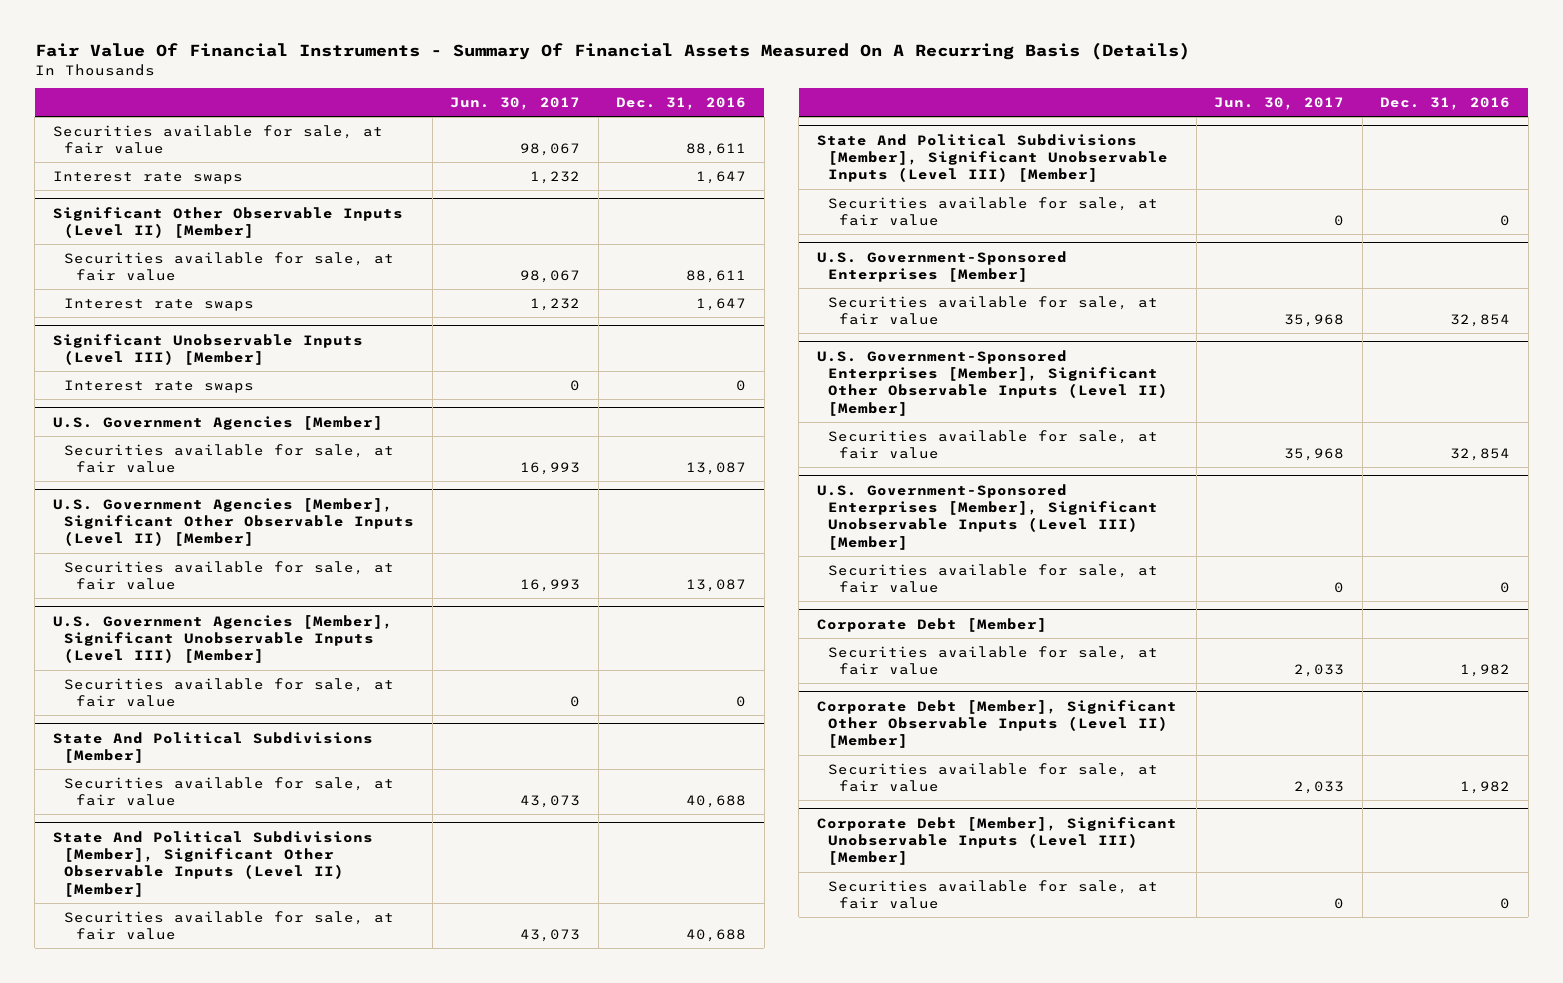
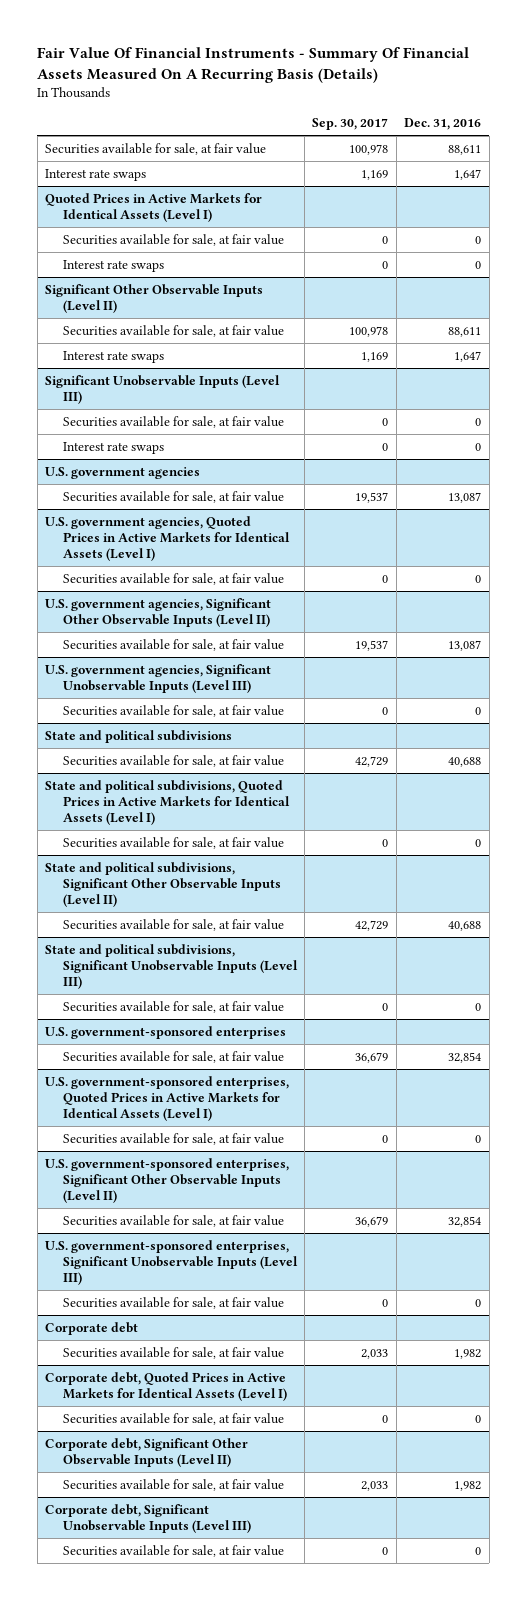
[450,97,581,111] Jun. 30, 2017 -> none
none -> [312,118,389,131] Sep. 30, 2017
none -> [45,192,263,222] Quoted Prices in Active Markets for Identical Assets (Level I)
none -> [62,233,284,246] Securities available for sale, at fair value
none -> [62,259,164,272] Interest rate swaps
[52,206,403,238] Significant Other Observable Inputs (Level II) [Member] -> [45,283,264,313] Significant Other Observable Inputs (Level II)
[52,333,363,365] Significant Unobservable Inputs (Level III) [Member] -> [45,374,281,404] Significant Unobservable Inputs (Level III)
none -> [62,415,284,428] Securities available for sale, at fair value
[52,415,383,430] U.S. Government Agencies [Member] -> [45,466,201,479] U.S. government agencies
none -> [45,515,290,562] U.S. government agencies, Quoted Prices in Active Markets for Identical Assets (Level I)
none -> [62,572,284,585] Securities available for sale, at fair value
[52,497,415,547] U.S. Government Agencies [Member], Significant Other Observable Inputs (Level II) [Member] -> [45,597,272,627] U.S. government agencies, Significant Other Observable Inputs (Level II)
[52,614,393,664] U.S. Government Agencies [Member], Significant Unobservable Inputs (Level III) [Member] -> [45,663,272,693] U.S. government agencies, Significant Unobservable Inputs (Level III)
[52,731,373,763] State And Political Subdivisions [Member] -> [45,729,233,743] State and political subdivisions
none -> [45,779,290,826] State and political subdivisions, Quoted Prices in Active Markets for Identical Assets (Level I)
none -> [62,836,284,849] Securities available for sale, at fair value
[52,830,373,897] State And Political Subdivisions [Member], Significant Other Observable Inputs (Level II) [Member] -> [45,861,281,908] State and political subdivisions, Significant Other Observable Inputs (Level II)
[816,133,1168,183] State And Political Subdivisions [Member], Significant Unobservable Inputs (Level III) [Member] -> [45,943,298,990] State and political subdivisions, Significant Unobservable Inputs (Level III)
[816,250,1067,282] U.S. Government-Sponsored Enterprises [Member] -> [45,1025,287,1039] U.S. government-sponsored enterprises
none -> [45,1075,290,1122] U.S. government-sponsored enterprises, Quoted Prices in Active Markets for Identical Assets (Level I)
none -> [62,1132,284,1145] Securities available for sale, at fair value
[816,349,1168,416] U.S. Government-Sponsored Enterprises [Member], Significant Other Observable Inputs (Level II) [Member] -> [45,1157,290,1204] U.S. government-sponsored enterprises, Significant Other Observable Inputs (Level II)
[816,483,1158,550] U.S. Government-Sponsored Enterprises [Member], Significant Unobservable Inputs (Level III) [Member] -> [45,1239,298,1286] U.S. government-sponsored enterprises, Significant Unobservable Inputs (Level III)
[816,617,1047,632] Corporate Debt [Member] -> [45,1321,139,1335] Corporate debt
none -> [45,1371,287,1401] Corporate debt, Quoted Prices in Active Markets for Identical Assets (Level I)
none -> [62,1412,284,1425] Securities available for sale, at fair value
[816,699,1177,749] Corporate Debt [Member], Significant Other Observable Inputs (Level II) [Member] -> [45,1437,249,1467] Corporate debt, Significant Other Observable Inputs (Level II)
[816,816,1177,866] Corporate Debt [Member], Significant Unobservable Inputs (Level III) [Member] -> [45,1503,251,1533] Corporate debt, Significant Unobservable Inputs (Level III)

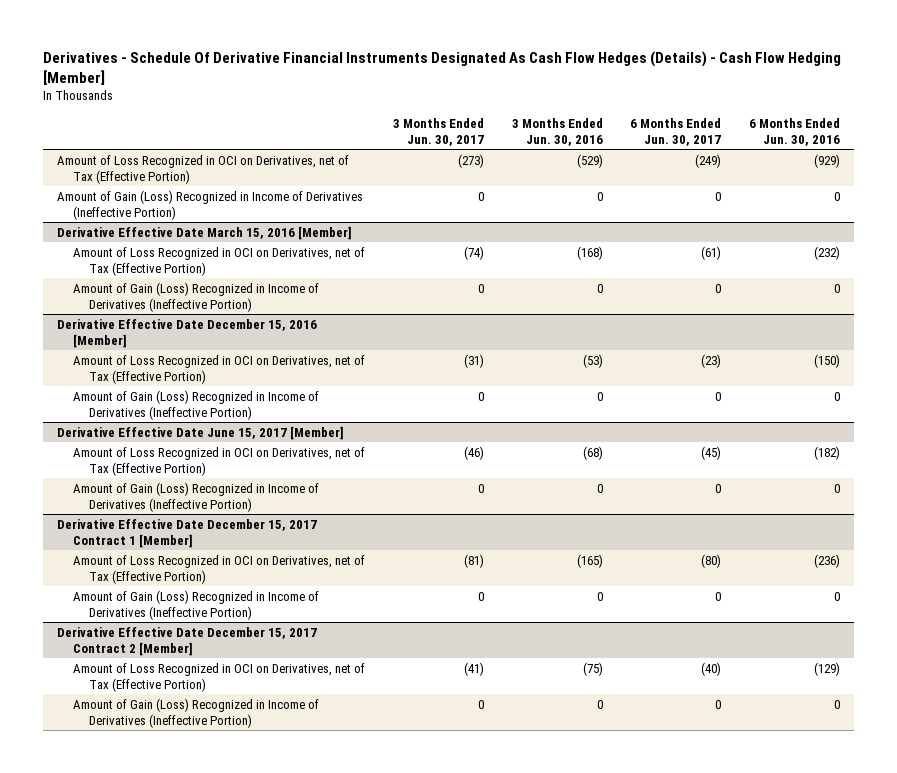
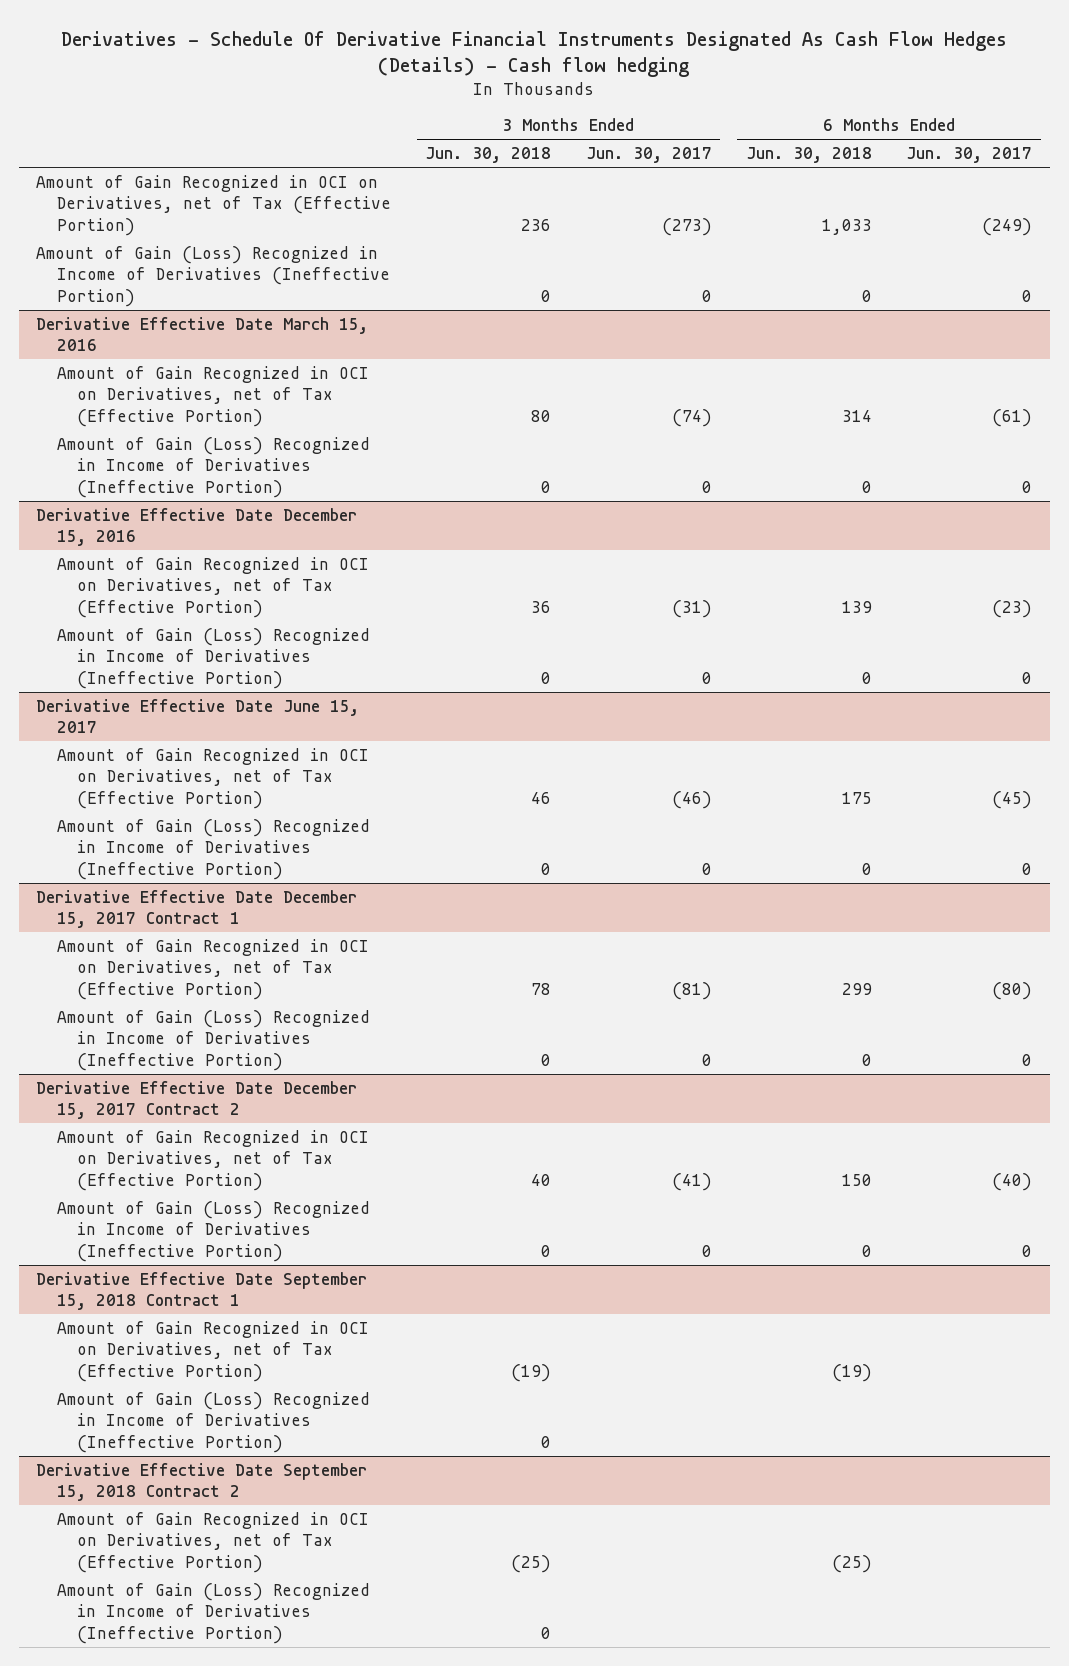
[42,50,841,85] Derivatives - Schedule Of Derivative Financial Instruments Designated As Cash Flow Hedges (Details) - Cash Flow Hedging [Member] -> [61,30,1008,77] Derivatives - Schedule Of Derivative Financial Instruments Designated As Cash Flow Hedges (Details) - Cash flow hedging
[511,117,603,147] 3 Months Ended Jun. 30, 2016 -> none
[749,117,841,147] 6 Months Ended Jun. 30, 2016 -> none
none -> [425,147,552,164] Jun. 30, 2018
none -> [745,147,872,164] Jun. 30, 2018
[56,154,349,184] Amount of Loss Recognized in OCI on Derivatives, net of Tax (Effective Portion) -> [36,174,391,236] Amount of Gain Recognized in OCI on Derivatives, net of Tax (Effective Portion)
[56,225,352,240] Derivative Effective Date March 15, 2016 [Member] -> [36,316,369,352] Derivative Effective Date March 15, 2016
[72,246,365,276] Amount of Loss Recognized in OCI on Derivatives, net of Tax (Effective Portion) -> [56,365,369,427] Amount of Gain Recognized in OCI on Derivatives, net of Tax (Effective Portion)
[56,318,317,348] Derivative Effective Date December 15, 2016 [Member] -> [36,507,358,547] Derivative Effective Date December 15, 2016
[72,354,365,384] Amount of Loss Recognized in OCI on Derivatives, net of Tax (Effective Portion) -> [56,556,369,618] Amount of Gain Recognized in OCI on Derivatives, net of Tax (Effective Portion)
[56,425,344,440] Derivative Effective Date June 15, 2017 [Member] -> [36,698,360,734] Derivative Effective Date June 15, 2017
[72,446,365,476] Amount of Loss Recognized in OCI on Derivatives, net of Tax (Effective Portion) -> [56,747,369,809] Amount of Gain Recognized in OCI on Derivatives, net of Tax (Effective Portion)
[56,518,317,548] Derivative Effective Date December 15, 2017 Contract 1 [Member] -> [36,889,358,929] Derivative Effective Date December 15, 2017 Contract 1
[72,554,365,584] Amount of Loss Recognized in OCI on Derivatives, net of Tax (Effective Portion) -> [56,938,369,1000] Amount of Gain Recognized in OCI on Derivatives, net of Tax (Effective Portion)
[56,626,317,656] Derivative Effective Date December 15, 2017 Contract 2 [Member] -> [36,1080,358,1120] Derivative Effective Date December 15, 2017 Contract 2
[72,662,365,692] Amount of Loss Recognized in OCI on Derivatives, net of Tax (Effective Portion) -> [56,1129,369,1191] Amount of Gain Recognized in OCI on Derivatives, net of Tax (Effective Portion)
none -> [36,1271,368,1311] Derivative Effective Date September 15, 2018 Contract 1
none -> [56,1320,369,1382] Amount of Gain Recognized in OCI on Derivatives, net of Tax (Effective Portion)
none -> [56,1391,370,1453] Amount of Gain (Loss) Recognized in Income of Derivatives (Ineffective Portion)
none -> [36,1462,368,1502] Derivative Effective Date September 15, 2018 Contract 2
none -> [56,1511,369,1573] Amount of Gain Recognized in OCI on Derivatives, net of Tax (Effective Portion)
none -> [56,1582,370,1644] Amount of Gain (Loss) Recognized in Income of Derivatives (Ineffective Portion)

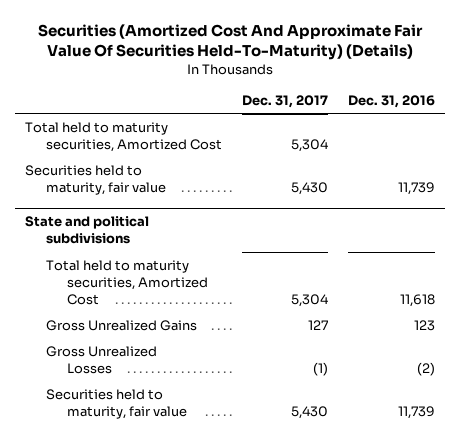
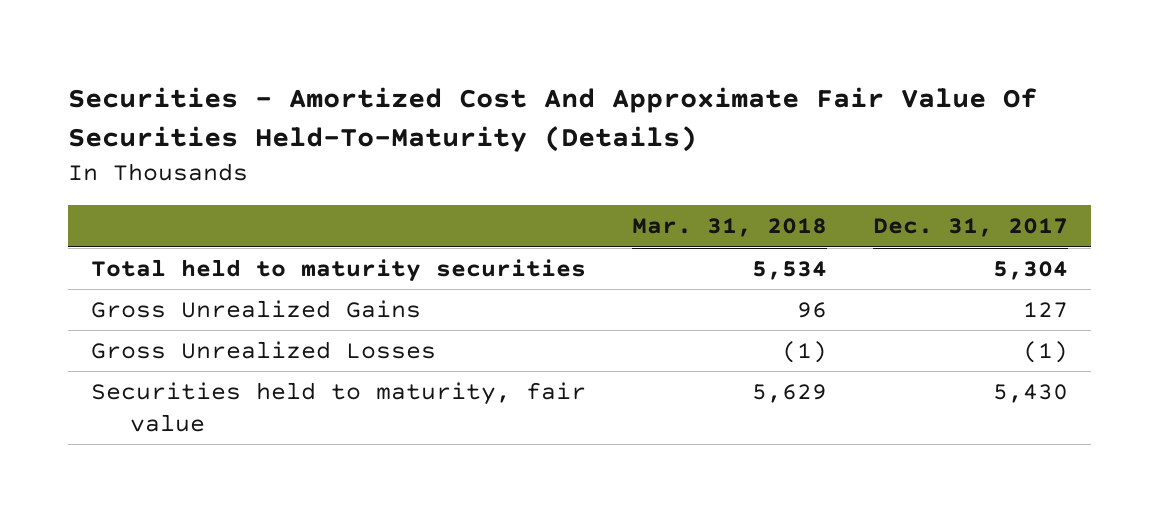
[38,23,424,61] Securities (Amortized Cost And Approximate Fair Value Of Securities Held-To-Maturity) (Details) -> [67,86,1037,153] Securities - Amortized Cost And Approximate Fair Value Of Securities Held-To-Maturity (Details)
[348,94,436,108] Dec. 31, 2016 -> none
none -> [631,218,827,238] Mar. 31, 2018
[25,164,167,195] Securities held to maturity, fair value -> none
[25,216,150,245] State and political subdivisions -> none
[46,259,209,306] Total held to maturity securities, Amortized Cost -> none
[25,121,223,152] Total held to maturity securities, Amortized Cost -> [90,259,586,283] Total held to maturity securities

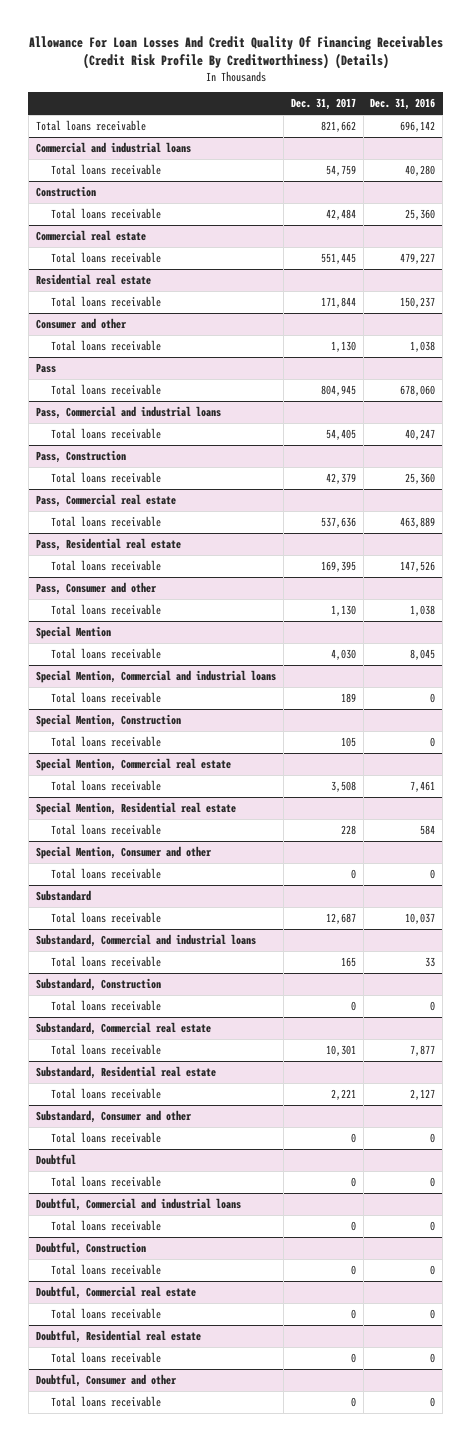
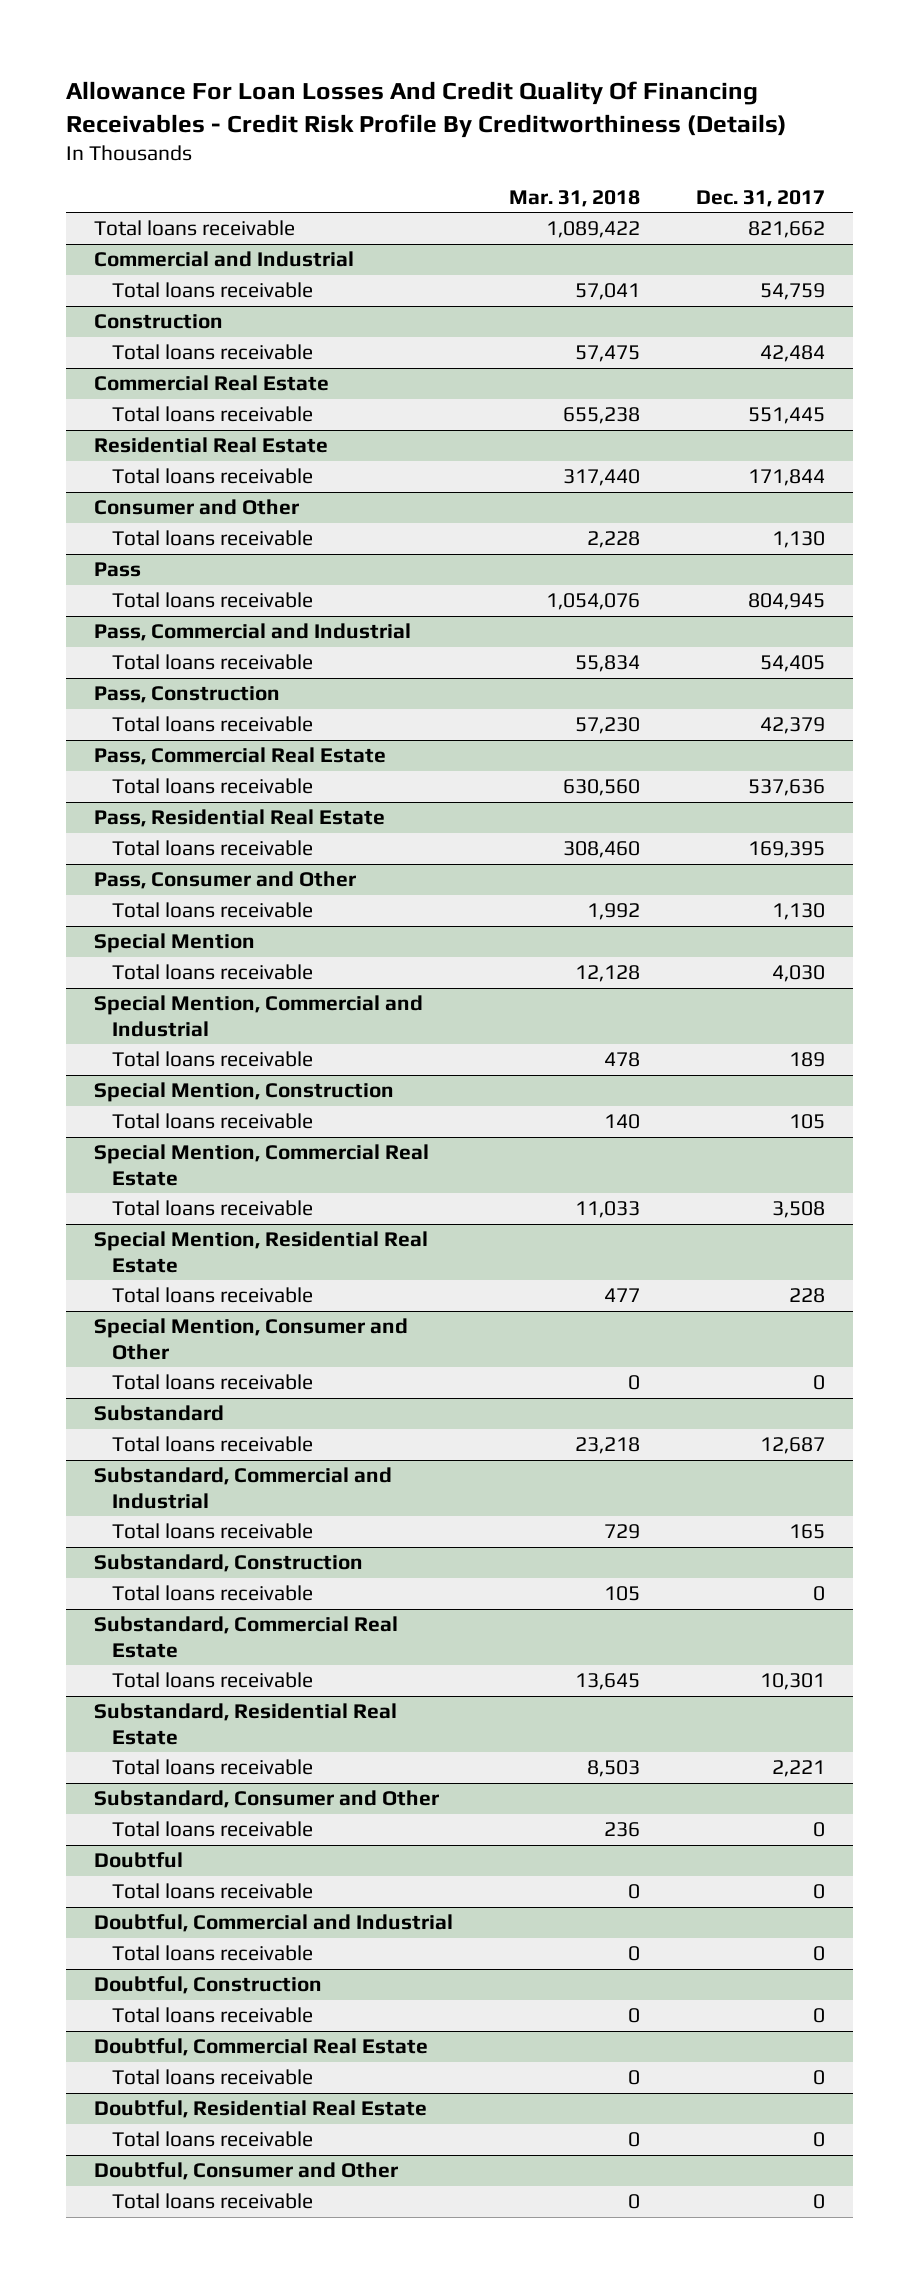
[28,35,443,69] Allowance For Loan Losses And Credit Quality Of Financing Receivables (Credit Risk Profile By Creditworthiness) (Details) -> [65,80,787,138] Allowance For Loan Losses And Credit Quality Of Financing Receivables - Credit Risk Profile By Creditworthiness (Details)
[370,98,436,111] Dec. 31, 2016 -> none
none -> [509,189,641,207] Mar. 31, 2018
[35,141,191,153] Commercial and industrial loans -> [93,251,354,268] Commercial and Industrial
[35,229,146,241] Commercial real estate -> [93,375,329,392] Commercial Real Estate
[35,273,151,285] Residential real estate -> [93,437,328,454] Residential Real Estate
[35,317,127,329] Consumer and other -> [93,499,299,516] Consumer and Other
[35,405,221,419] Pass, Commercial and industrial loans -> [93,623,411,642] Pass, Commercial and Industrial
[35,493,176,507] Pass, Commercial real estate -> [93,747,386,766] Pass, Commercial Real Estate
[35,537,181,551] Pass, Residential real estate -> [93,809,385,828] Pass, Residential Real Estate
[35,581,157,595] Pass, Consumer and other -> [93,871,356,890] Pass, Consumer and Other
[35,669,276,683] Special Mention, Commercial and industrial loans -> [93,995,423,1037] Special Mention, Commercial and Industrial
[35,757,231,771] Special Mention, Commercial real estate -> [93,1144,429,1186] Special Mention, Commercial Real Estate
[35,801,236,815] Special Mention, Residential real estate -> [93,1231,428,1273] Special Mention, Residential Real Estate
[35,845,212,859] Special Mention, Consumer and other -> [93,1318,408,1360] Special Mention, Consumer and Other
[35,933,256,947] Substandard, Commercial and industrial loans -> [93,1467,392,1509] Substandard, Commercial and Industrial
[35,1021,211,1035] Substandard, Commercial real estate -> [93,1616,398,1658] Substandard, Commercial Real Estate
[35,1065,216,1079] Substandard, Residential real estate -> [93,1703,397,1745] Substandard, Residential Real Estate
[35,1109,192,1123] Substandard, Consumer and other -> [93,1790,439,1809] Substandard, Consumer and Other
[35,1197,241,1211] Doubtful, Commercial and industrial loans -> [93,1914,453,1933] Doubtful, Commercial and Industrial
[35,1285,196,1299] Doubtful, Commercial real estate -> [93,2038,428,2057] Doubtful, Commercial Real Estate
[35,1329,201,1343] Doubtful, Residential real estate -> [93,2100,427,2119] Doubtful, Residential Real Estate
[35,1373,177,1387] Doubtful, Consumer and other -> [93,2162,398,2181] Doubtful, Consumer and Other

